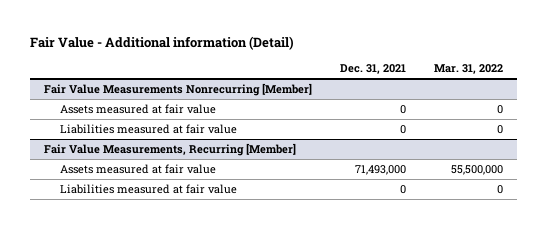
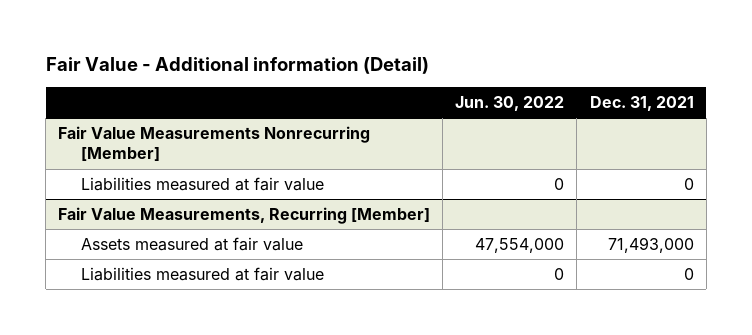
[433,64,503,75] Mar. 31, 2022 -> none
none -> [455,96,565,112] Jun. 30, 2022
[60,104,217,115] Assets measured at fair value -> none

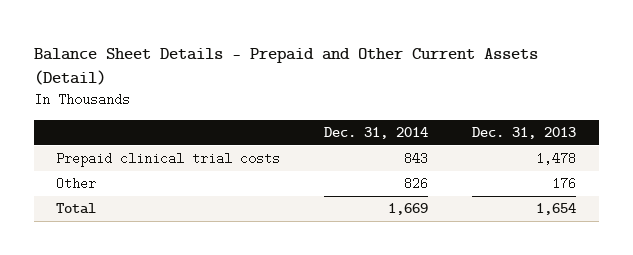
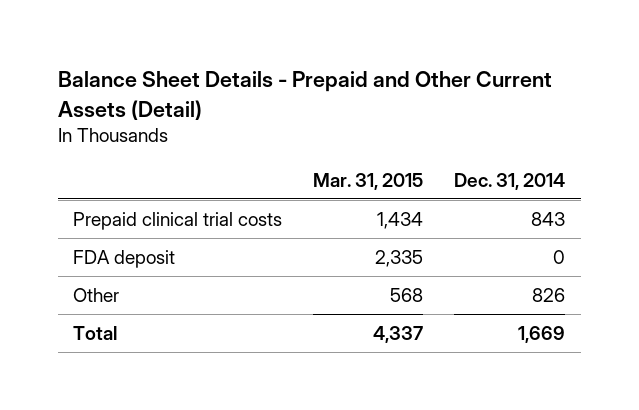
[472,127,577,140] Dec. 31, 2013 -> none
none -> [313,172,424,190] Mar. 31, 2015
none -> [73,249,176,268] FDA deposit

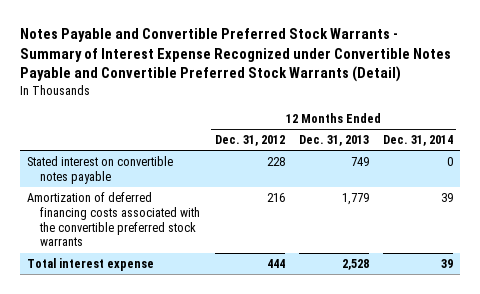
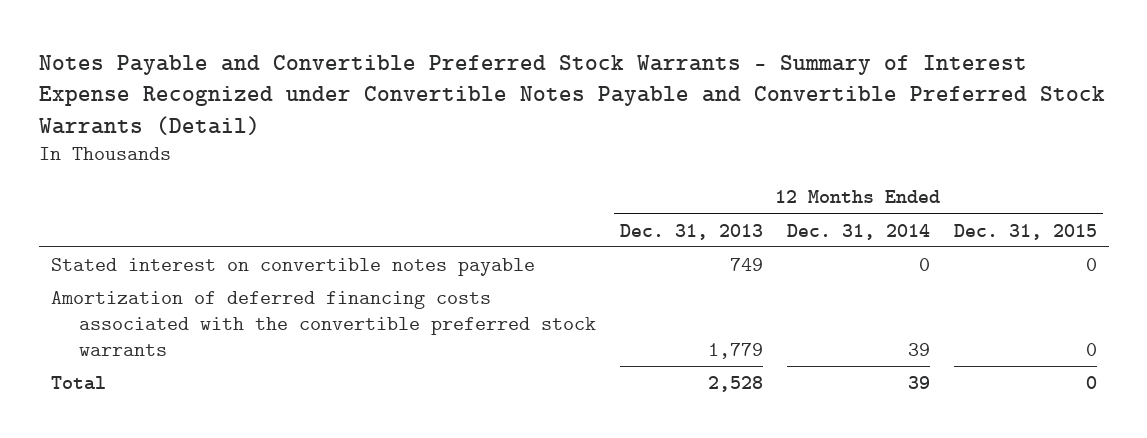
[214,135,285,147] Dec. 31, 2012 -> none
none -> [953,223,1097,240] Dec. 31, 2015
[26,258,154,272] Total interest expense -> [50,375,106,390] Total

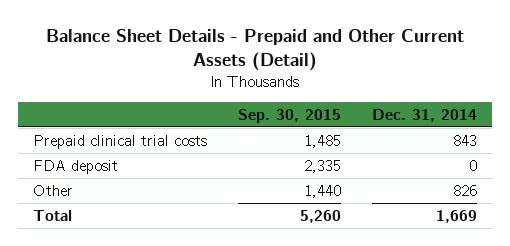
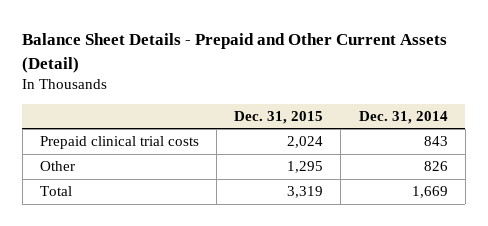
[238,108,342,123] Sep. 30, 2015 -> none
none -> [234,110,324,124] Dec. 31, 2015
[33,159,119,174] FDA deposit -> none

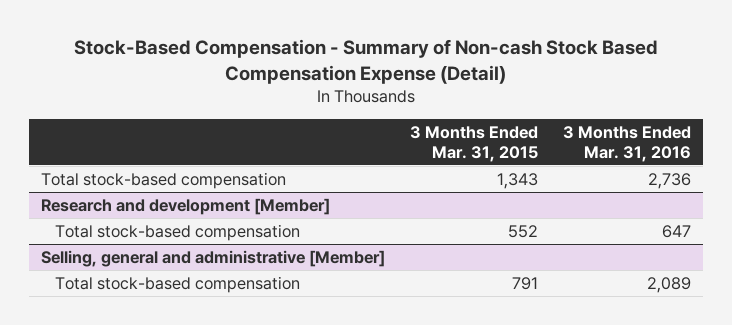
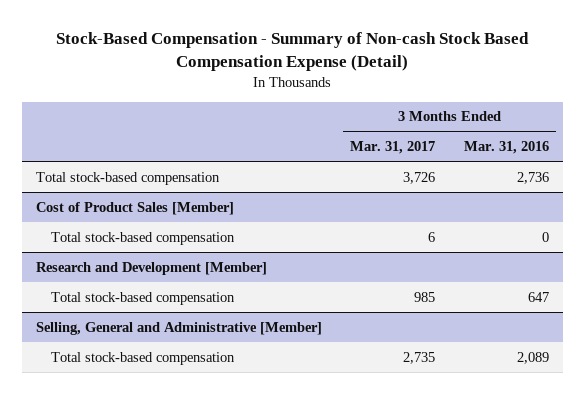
[409,125,538,162] 3 Months Ended Mar. 31, 2015 -> none
none -> [350,141,436,155] Mar. 31, 2017
none -> [35,201,234,215] Cost of Product Sales [Member]
none -> [51,231,236,245] Total stock-based compensation
[41,197,331,215] Research and development [Member] -> [35,261,267,275] Research and Development [Member]
[41,249,386,267] Selling, general and administrative [Member] -> [35,321,322,335] Selling, General and Administrative [Member]

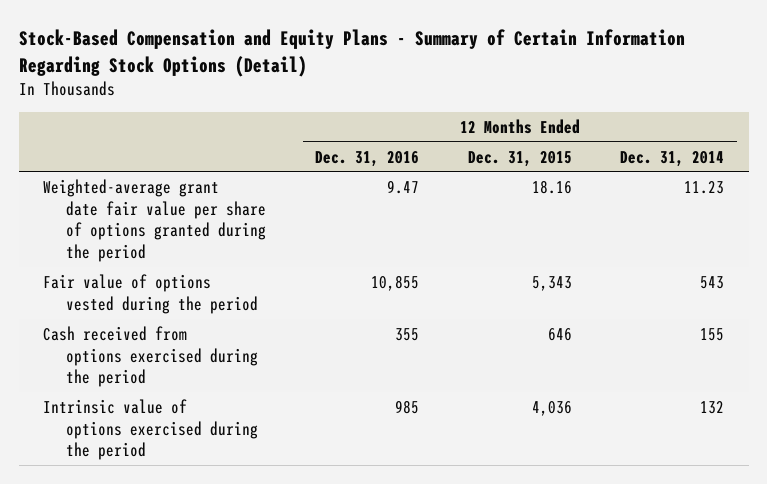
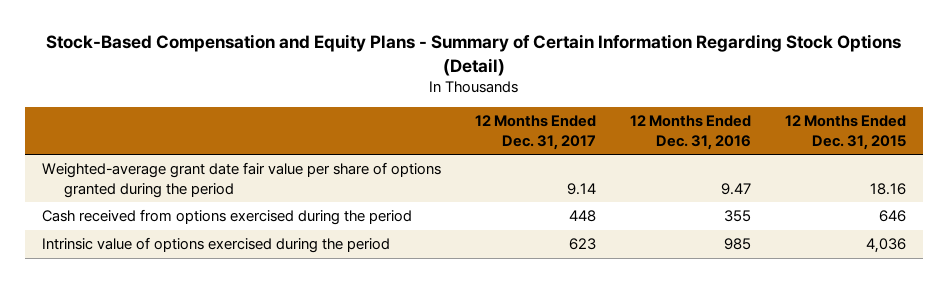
[620,150,725,167] Dec. 31, 2014 -> none
none -> [474,115,596,150] 12 Months Ended Dec. 31, 2017
[42,273,259,314] Fair value of options vested during the period -> none

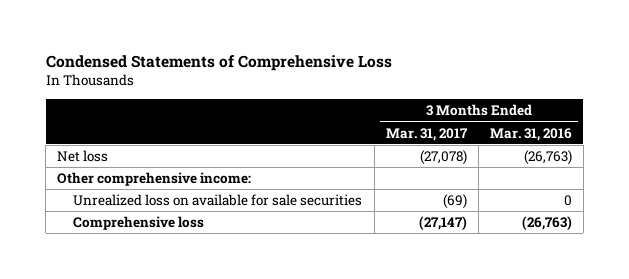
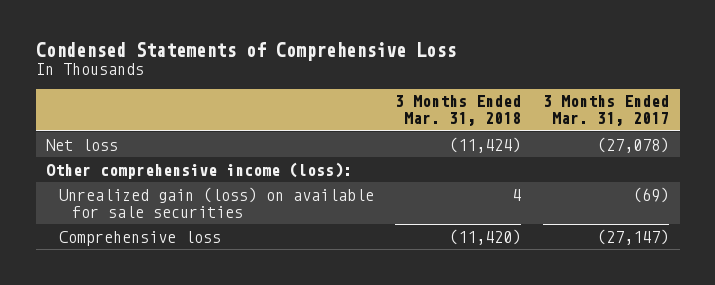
[489,127,572,141] Mar. 31, 2016 -> none
none -> [395,95,522,127] 3 Months Ended Mar. 31, 2018
[57,172,252,187] Other comprehensive income: -> [46,161,353,179] Other comprehensive income (loss):
[73,194,363,207] Unrealized loss on available for sale securities -> [59,186,375,218] Unrealized gain (loss) on available for sale securities

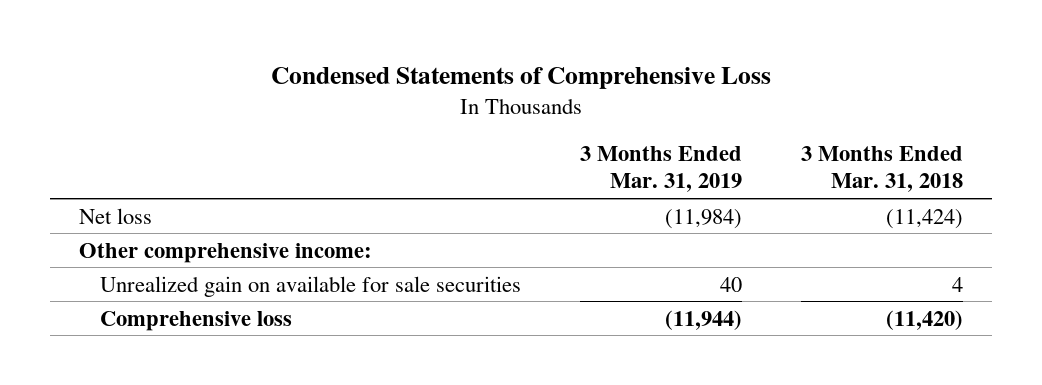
[542,95,669,127] 3 Months Ended Mar. 31, 2017 -> none
none -> [579,146,742,193] 3 Months Ended Mar. 31, 2019
[46,161,353,179] Other comprehensive income (loss): -> [79,242,373,263] Other comprehensive income:
[59,186,375,218] Unrealized gain (loss) on available for sale securities -> [99,275,521,297] Unrealized gain on available for sale securities

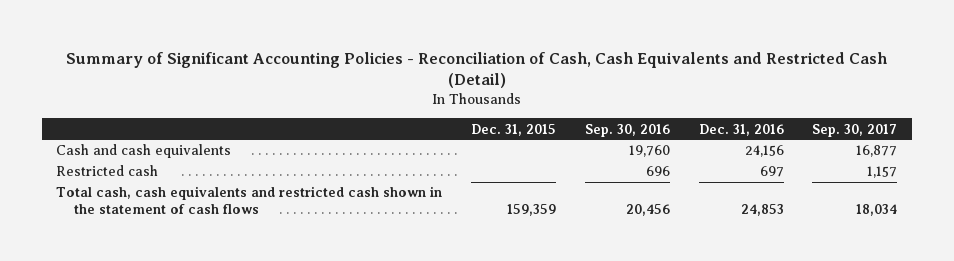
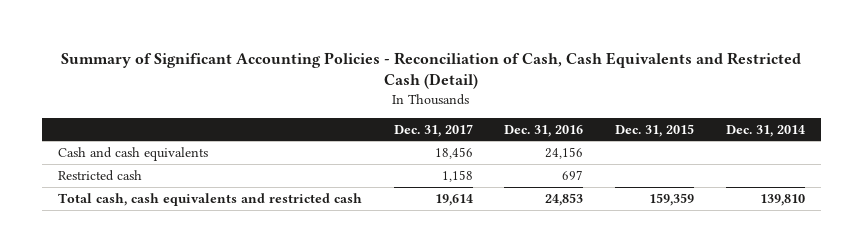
[584,123,670,137] Sep. 30, 2016 -> none
[812,123,898,137] Sep. 30, 2017 -> none
none -> [393,123,473,137] Dec. 31, 2017
none -> [725,124,805,137] Dec. 31, 2014
[56,186,443,214] Total cash, cash equivalents and restricted cash shown in the statement of cash flows -> [58,192,363,206] Total cash, cash equivalents and restricted cash

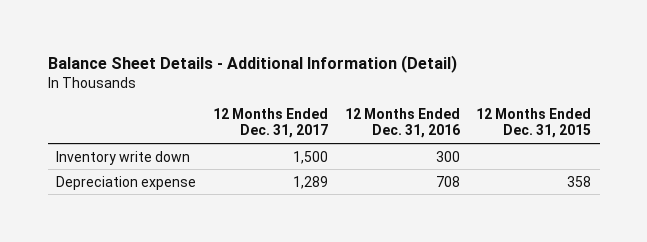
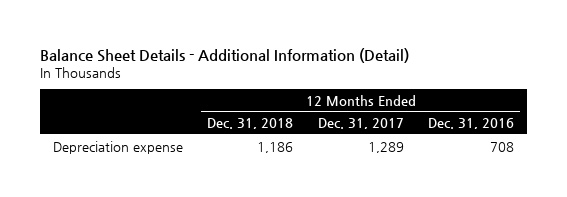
[476,108,592,139] 12 Months Ended Dec. 31, 2015 -> none
none -> [207,118,294,130] Dec. 31, 2018
[56,150,191,165] Inventory write down -> none

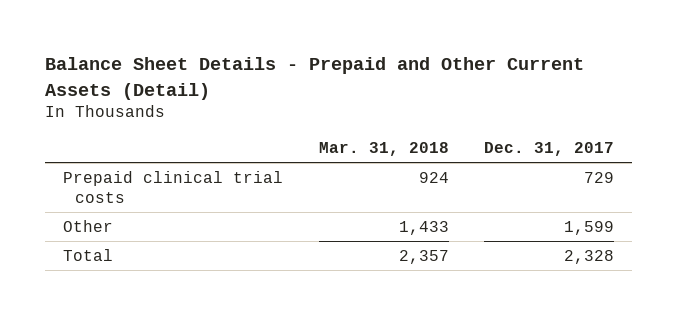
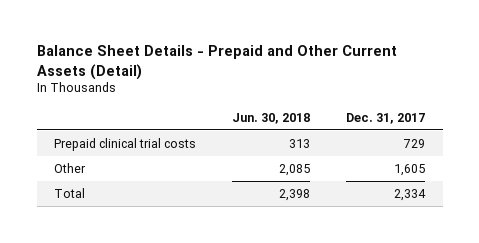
[318,142,449,157] Mar. 31, 2018 -> none
none -> [232,112,311,124] Jun. 30, 2018
[564,220,615,235] 1,599 -> [393,163,425,176] 1,605
[564,249,615,264] 2,328 -> [393,188,426,201] 2,334

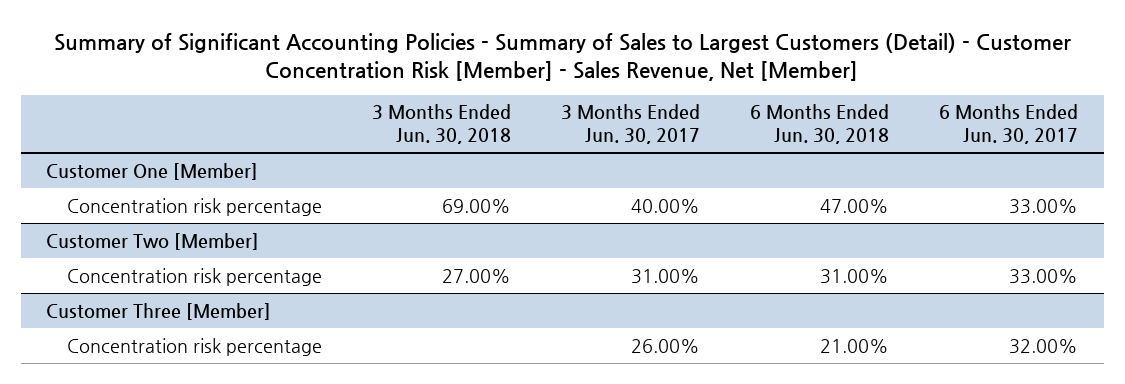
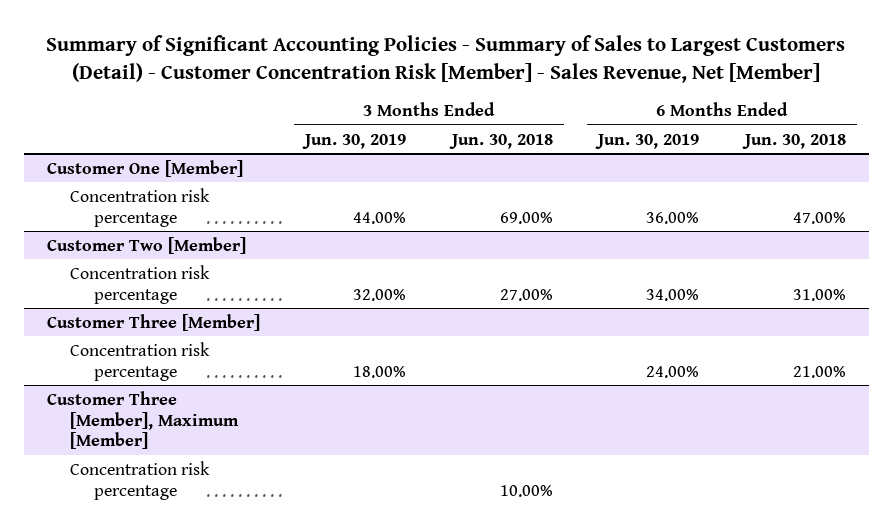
[561,104,701,145] 3 Months Ended Jun. 30, 2017 -> none
[939,104,1079,145] 6 Months Ended Jun. 30, 2017 -> none
none -> [302,133,407,149] Jun. 30, 2019
none -> [595,133,700,149] Jun. 30, 2019
none -> [46,390,240,450] Customer Three [Member], Maximum [Member]
none -> [70,460,211,500] Concentration risk percentage

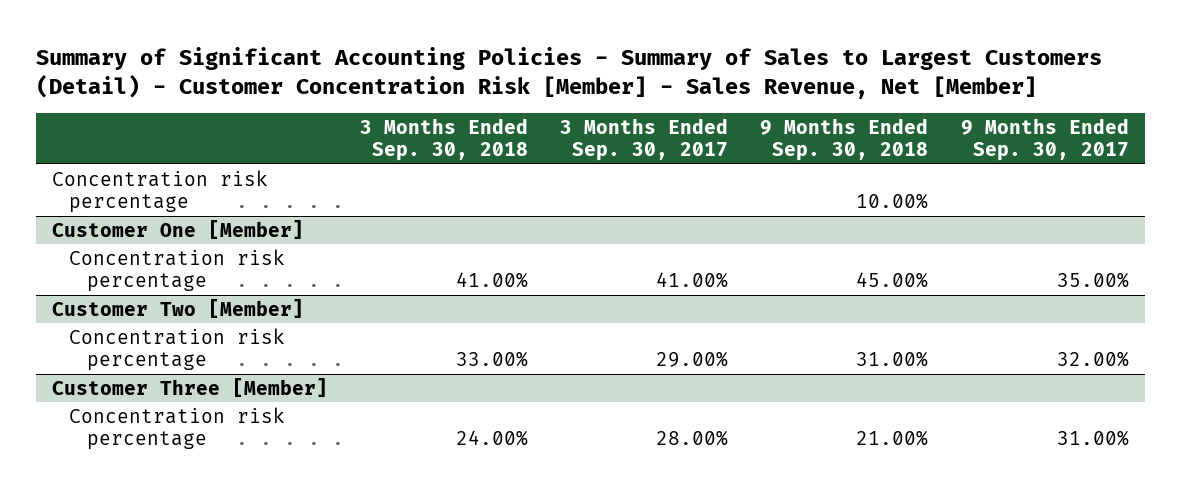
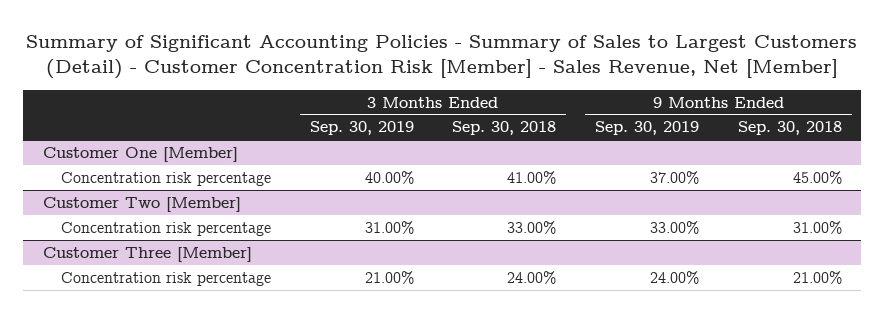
[560,117,729,162] 3 Months Ended Sep. 30, 2017 -> none
[960,117,1129,162] 9 Months Ended Sep. 30, 2017 -> none
none -> [309,121,414,136] Sep. 30, 2019
none -> [595,121,700,136] Sep. 30, 2019
[51,169,268,214] Concentration risk percentage -> none

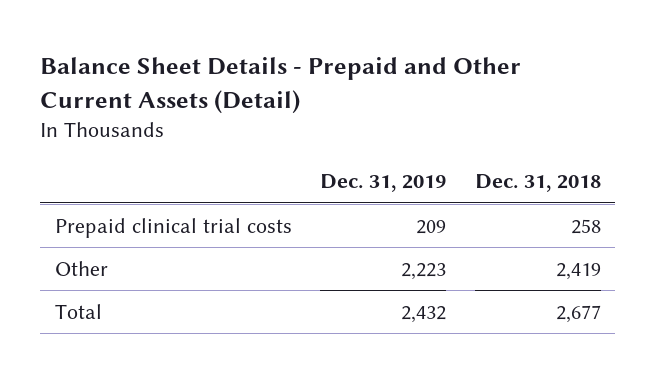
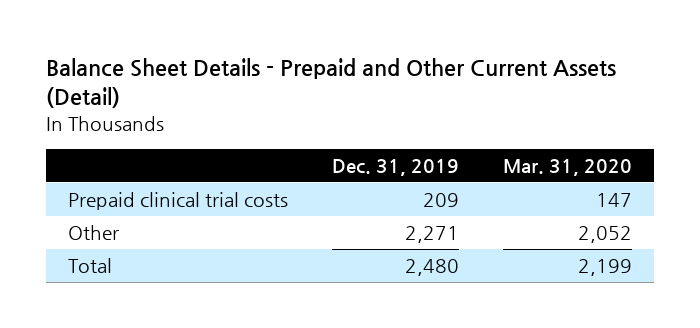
[474,173,601,192] Dec. 31, 2018 -> none
none -> [503,158,633,176] Mar. 31, 2020
[401,262,447,280] 2,223 -> [405,226,460,244] 2,271
[401,305,447,323] 2,432 -> [405,259,460,277] 2,480

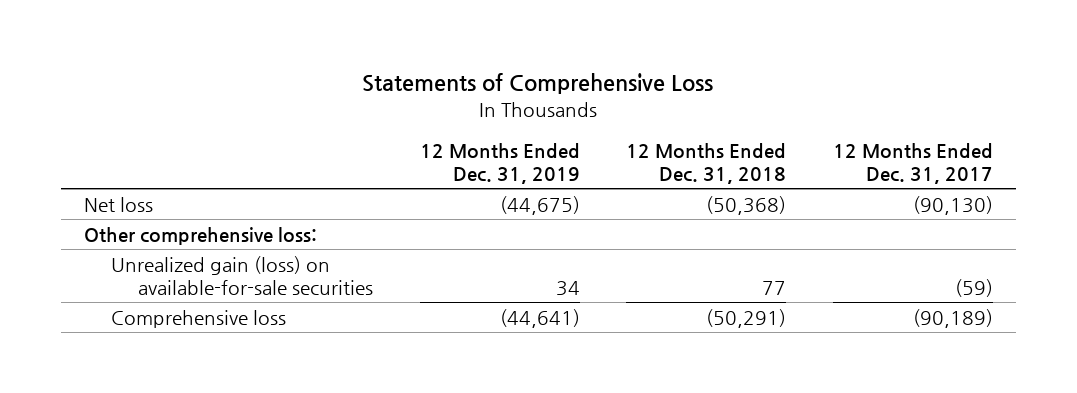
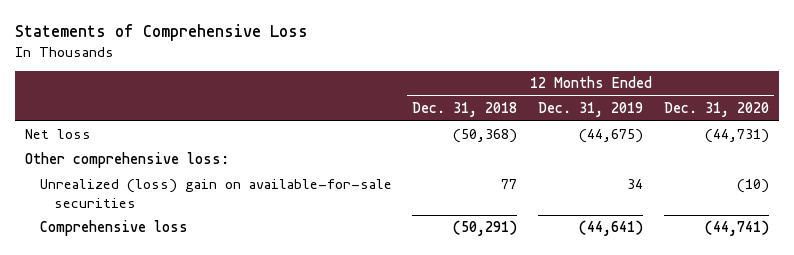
[833,142,994,184] 12 Months Ended Dec. 31, 2017 -> none
none -> [663,102,769,118] Dec. 31, 2020
[111,255,374,295] Unrealized gain (loss) on available-for-sale securities -> [39,179,392,208] Unrealized (loss) gain on available-for-sale securities

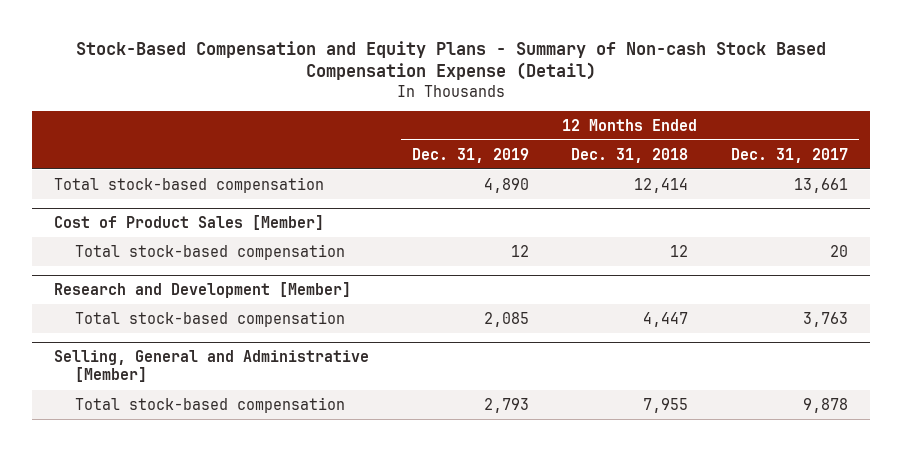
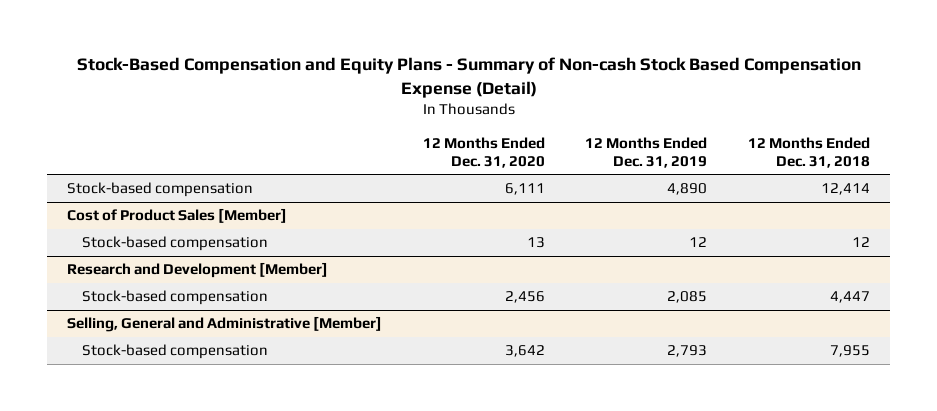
[731,147,849,163] Dec. 31, 2017 -> none
none -> [422,136,545,168] 12 Months Ended Dec. 31, 2020
[53,176,324,193] Total stock-based compensation -> [67,182,254,198] Stock-based compensation
[74,243,345,260] Total stock-based compensation -> [81,236,268,252] Stock-based compensation
[74,310,345,327] Total stock-based compensation -> [81,290,268,306] Stock-based compensation
[74,396,345,413] Total stock-based compensation -> [81,344,268,360] Stock-based compensation

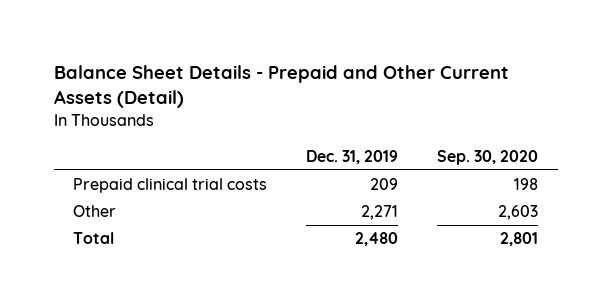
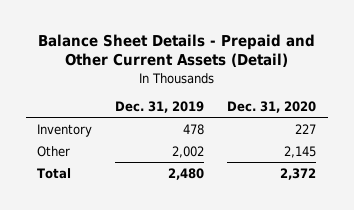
[437,149,539,165] Sep. 30, 2020 -> none
none -> [227,101,317,114] Dec. 31, 2020
[73,178,268,194] Prepaid clinical trial costs -> none
none -> [37,123,93,137] Inventory
[361,205,399,221] 2,271 -> [172,145,205,158] 2,002

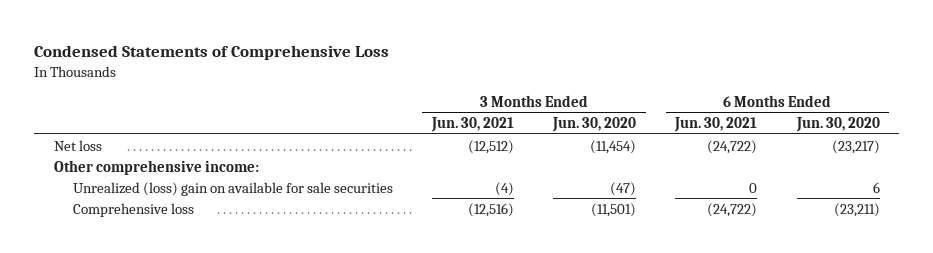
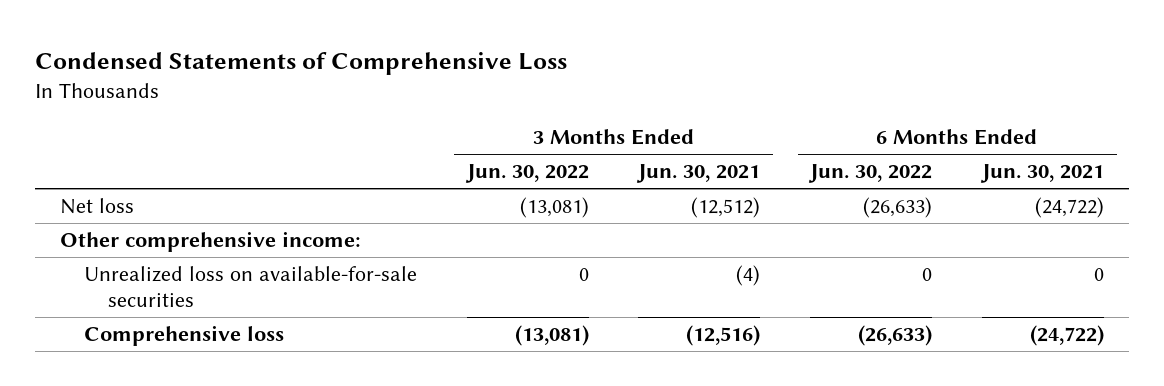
[552,117,637,133] Jun. 30, 2020 -> none
[795,117,880,133] Jun. 30, 2020 -> none
none -> [464,164,589,184] Jun. 30, 2022
none -> [808,164,933,184] Jun. 30, 2022
[72,181,393,196] Unrealized (loss) gain on available for sale securities -> [83,266,417,307] Unrealized loss on available-for-sale securities

